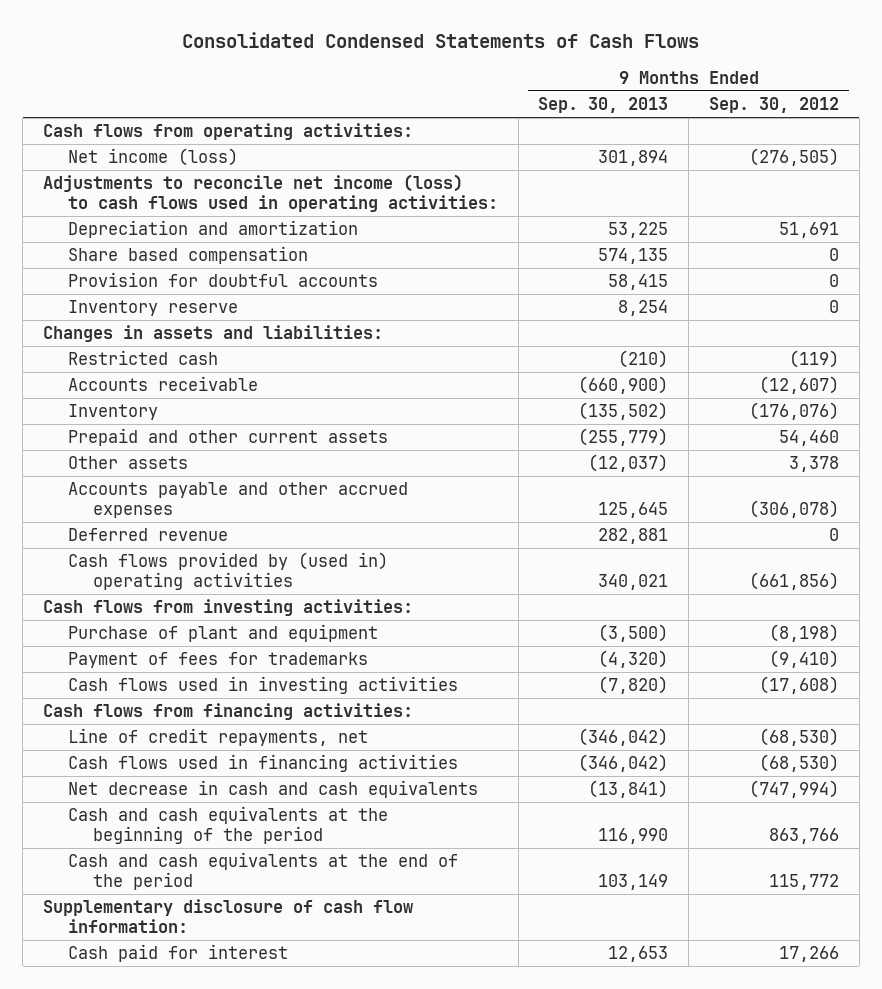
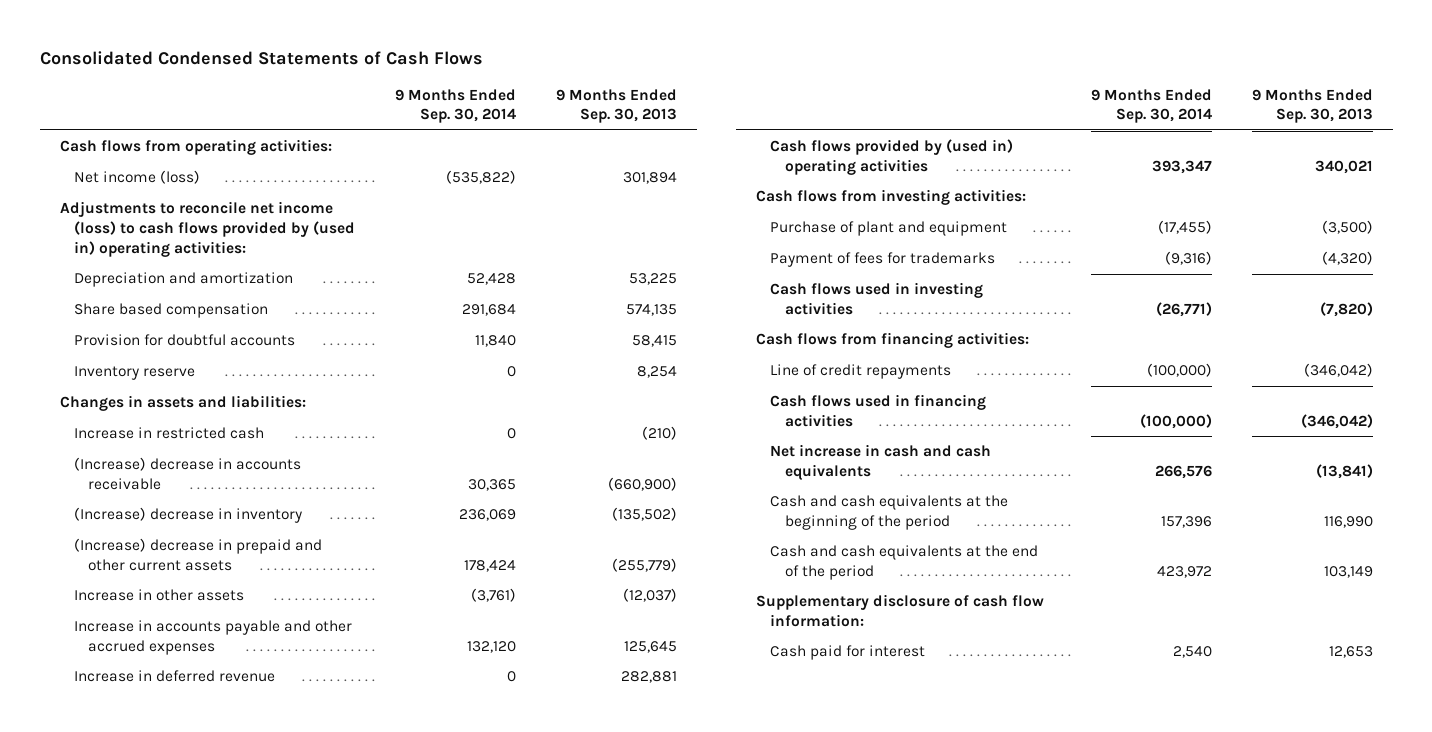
[708,97,839,114] Sep. 30, 2012 -> none
none -> [394,88,516,124] 9 Months Ended Sep. 30, 2014
[43,174,498,212] Adjustments to reconcile net income (loss) to cash flows used in operating activities: -> [59,201,355,257] Adjustments to reconcile net income (loss) to cash flows provided by (used in) operating activities:
[67,350,218,366] Restricted cash -> [73,427,264,440] Increase in restricted cash
[67,376,258,392] Accounts receivable -> [73,457,301,490] (Increase) decrease in accounts receivable
[67,404,158,421] Inventory -> [73,507,302,524] (Increase) decrease in inventory
[67,428,388,447] Prepaid and other current assets -> [73,538,322,571] (Increase) decrease in prepaid and other current assets
[67,456,188,470] Other assets -> [73,589,244,602] Increase in other assets
[67,482,408,518] Accounts payable and other accrued expenses -> [73,620,352,655] Increase in accounts payable and other accrued expenses
[67,528,228,542] Deferred revenue -> [73,670,275,683] Increase in deferred revenue
[67,728,368,747] Line of credit repayments, net -> [770,364,952,380] Line of credit repayments
[67,780,478,799] Net decrease in cash and cash equivalents -> [770,444,992,480] Net increase in cash and cash equivalents

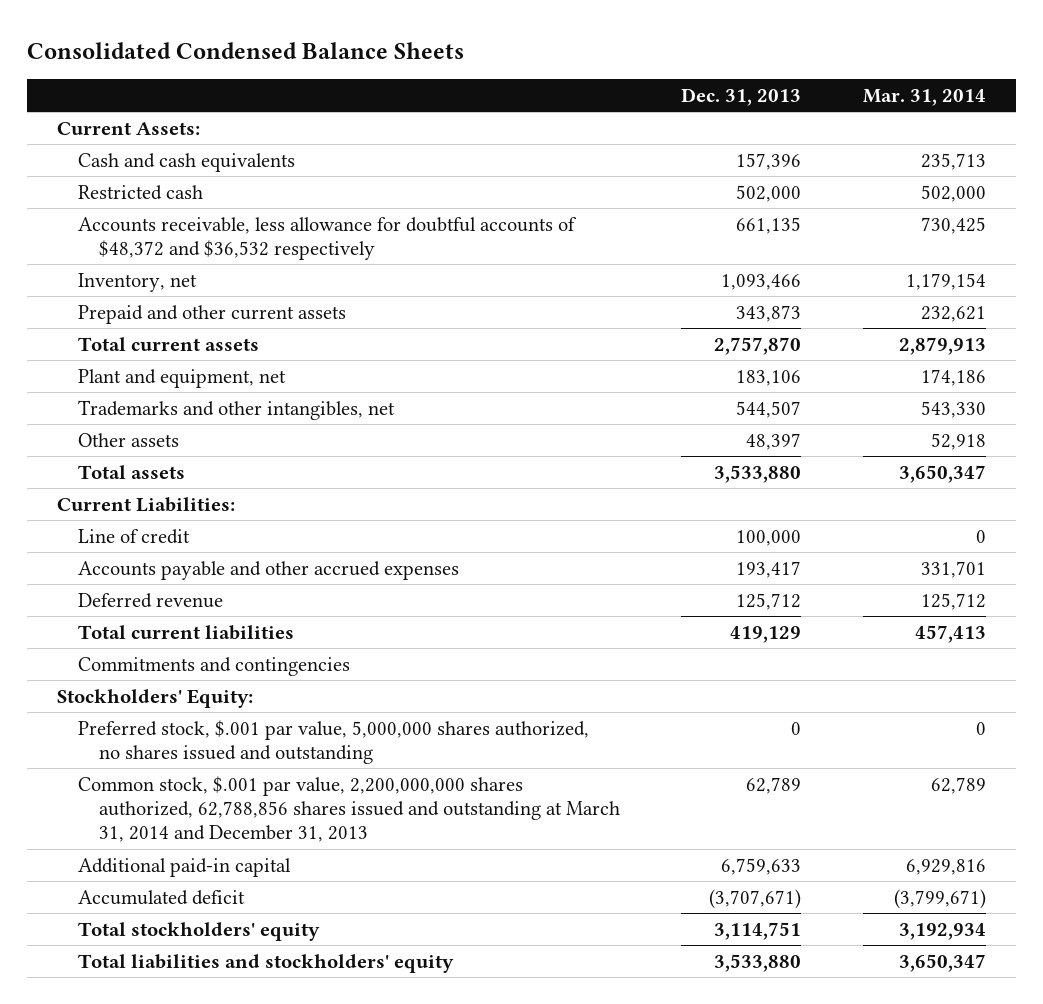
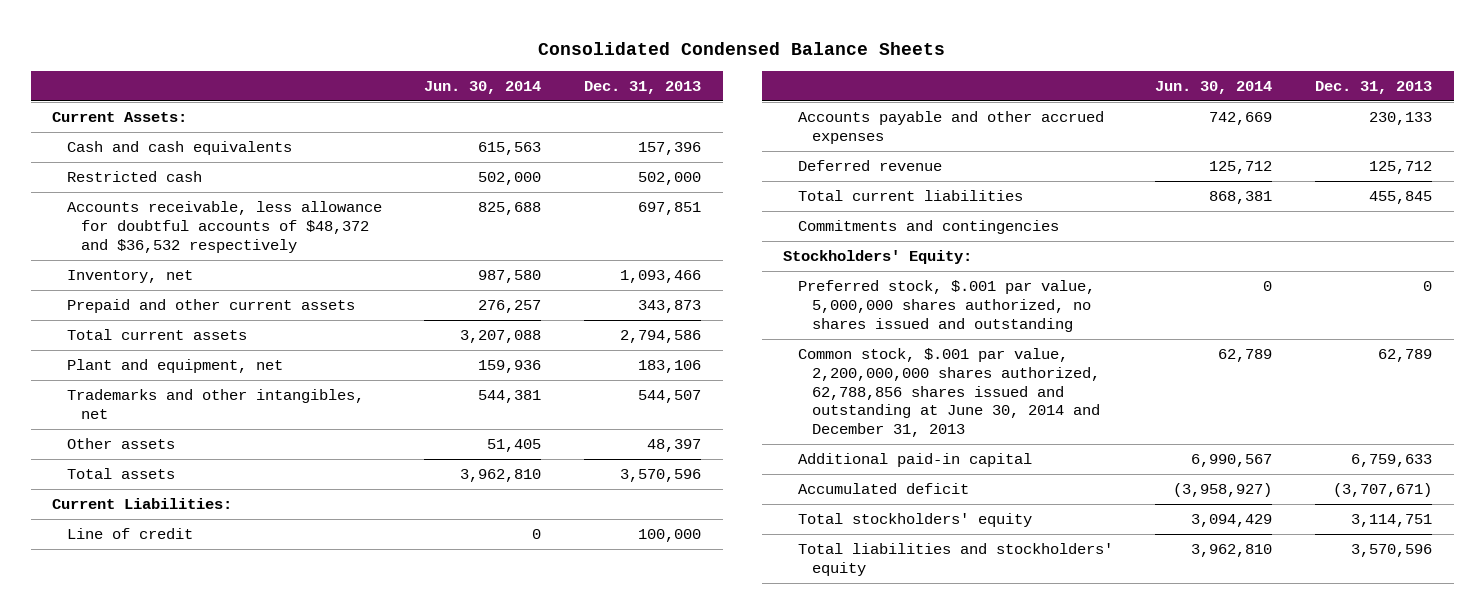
[862,89,986,107] Mar. 31, 2014 -> none
none -> [424,80,542,94] Jun. 30, 2014
[736,216,802,234] 661,135 -> [638,202,702,216] 697,851
[714,336,802,355] 2,757,870 -> [620,330,702,344] 2,794,586
[714,464,802,483] 3,533,880 -> [620,469,702,483] 3,570,596
[736,560,802,578] 193,417 -> [1369,112,1433,126] 230,133
[730,625,802,643] 419,129 -> [1369,191,1433,205] 455,845
[78,775,621,843] Common stock, $.001 par value, 2,200,000,000 shares authorized, 62,788,856 shares issued and outstanding at March 31, 2014 and December 31, 2013 -> [797,348,1101,437] Common stock, $.001 par value, 2,200,000,000 shares authorized, 62,788,856 shares issued and outstanding at June 30, 2014 and December 31, 2013
[714,953,802,972] 3,533,880 -> [1351,544,1433,558] 3,570,596

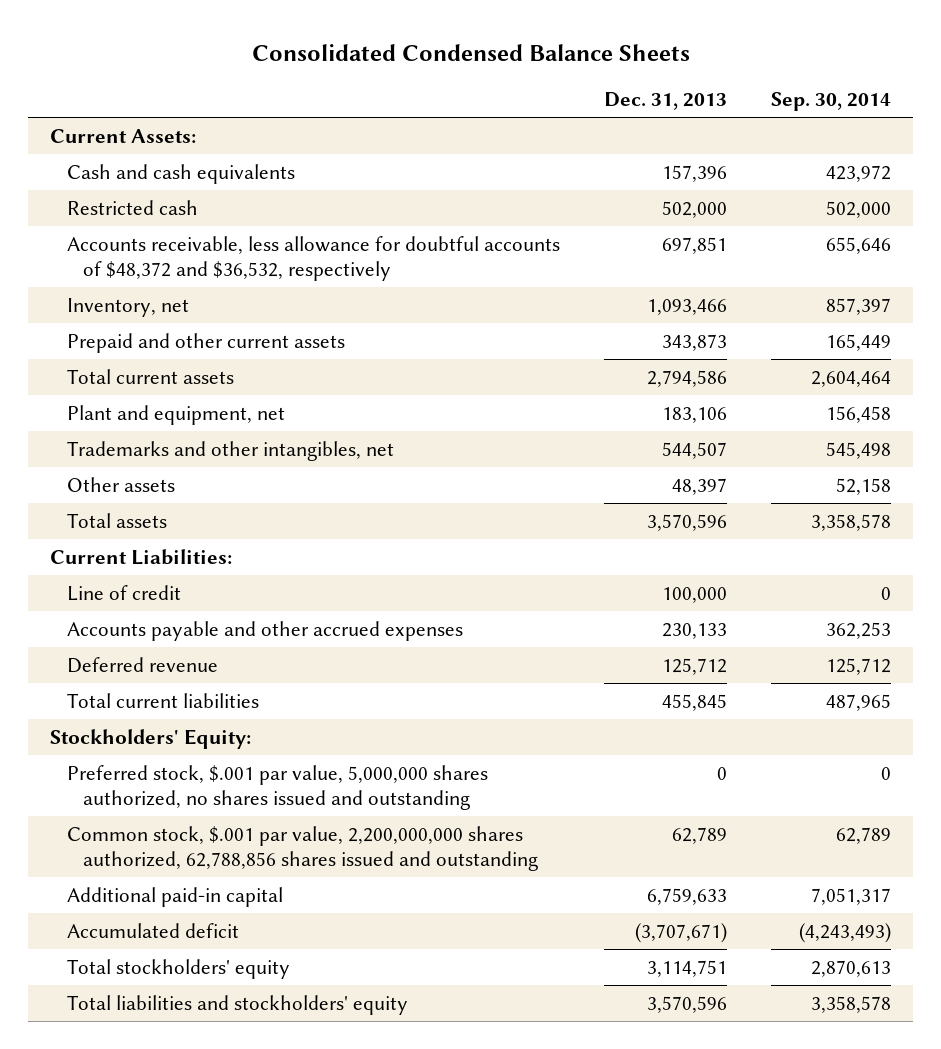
[424,80,542,94] Jun. 30, 2014 -> none
none -> [770,92,891,112] Sep. 30, 2014
[66,201,382,253] Accounts receivable, less allowance for doubtful accounts of $48,372 and $36,532 respectively -> [66,235,560,281] Accounts receivable, less allowance for doubtful accounts of $48,372 and $36,532, respectively
[797,220,1059,235] Commitments and contingencies -> none
[797,348,1101,437] Common stock, $.001 par value, 2,200,000,000 shares authorized, 62,788,856 shares issued and outstanding at June 30, 2014 and December 31, 2013 -> [66,825,539,871] Common stock, $.001 par value, 2,200,000,000 shares authorized, 62,788,856 shares issued and outstanding

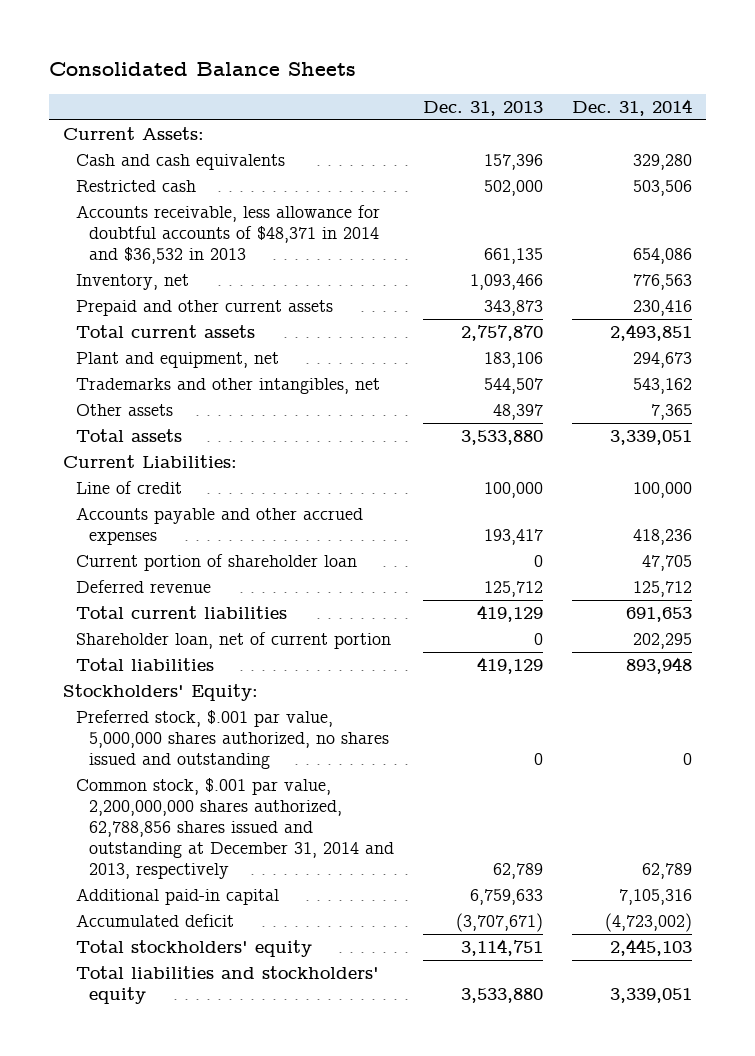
[251,43,690,61] Consolidated Condensed Balance Sheets -> [48,62,356,77] Consolidated Balance Sheets
[770,92,891,112] Sep. 30, 2014 -> none
none -> [571,98,692,116] Dec. 31, 2014
[66,235,560,281] Accounts receivable, less allowance for doubtful accounts of $48,372 and $36,532, respectively -> [76,204,381,264] Accounts receivable, less allowance for doubtful accounts of $48,371 in 2014 and $36,532 in 2013
[661,236,727,254] 697,851 -> [484,247,544,264] 661,135
[646,369,727,387] 2,794,586 -> [461,324,544,341] 2,757,870
[646,513,727,531] 3,570,596 -> [461,429,544,445] 3,533,880
[661,622,727,639] 230,133 -> [484,528,544,545] 193,417
none -> [76,553,358,571] Current portion of shareholder loan
[661,693,727,711] 455,845 -> [477,604,544,622] 419,129
none -> [76,631,392,649] Shareholder loan, net of current portion
none -> [76,657,215,671] Total liabilities
[66,825,539,871] Common stock, $.001 par value, 2,200,000,000 shares authorized, 62,788,856 shares issued and outstanding -> [76,777,395,879] Common stock, $.001 par value, 2,200,000,000 shares authorized, 62,788,856 shares issued and outstanding at December 31, 2014 and 2013, respectively
[646,995,727,1013] 3,570,596 -> [461,987,544,1003] 3,533,880

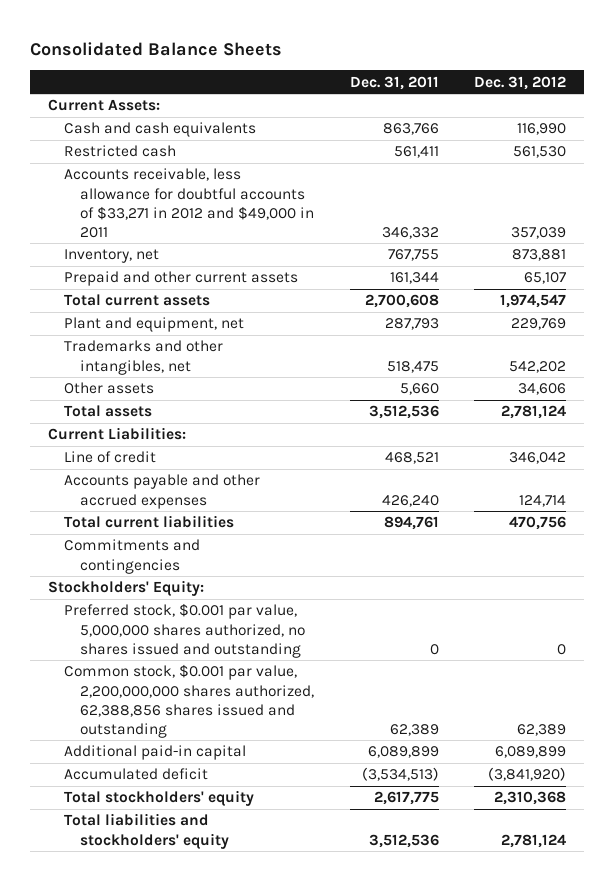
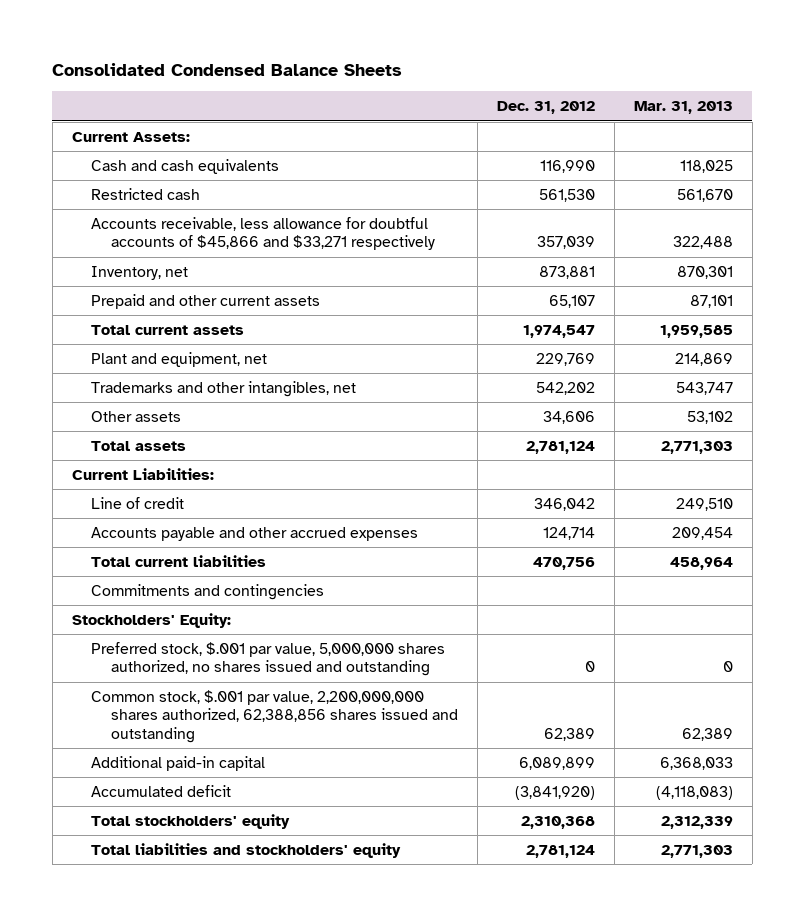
[30,41,283,56] Consolidated Balance Sheets -> [52,62,403,76] Consolidated Condensed Balance Sheets
[349,75,439,90] Dec. 31, 2011 -> none
none -> [633,101,733,115] Mar. 31, 2013
[64,168,315,238] Accounts receivable, less allowance for doubtful accounts of $33,271 in 2012 and $49,000 in 2011 -> [91,216,435,251] Accounts receivable, less allowance for doubtful accounts of $45,866 and $33,271 respectively
[64,603,306,658] Preferred stock, $0.001 par value, 5,000,000 shares authorized, no shares issued and outstanding -> [91,641,446,677] Preferred stock, $.001 par value, 5,000,000 shares authorized, no shares issued and outstanding
[64,664,315,738] Common stock, $0.001 par value, 2,200,000,000 shares authorized, 62,388,856 shares issued and outstanding -> [91,689,458,743] Common stock, $.001 par value, 2,200,000,000 shares authorized, 62,388,856 shares issued and outstanding

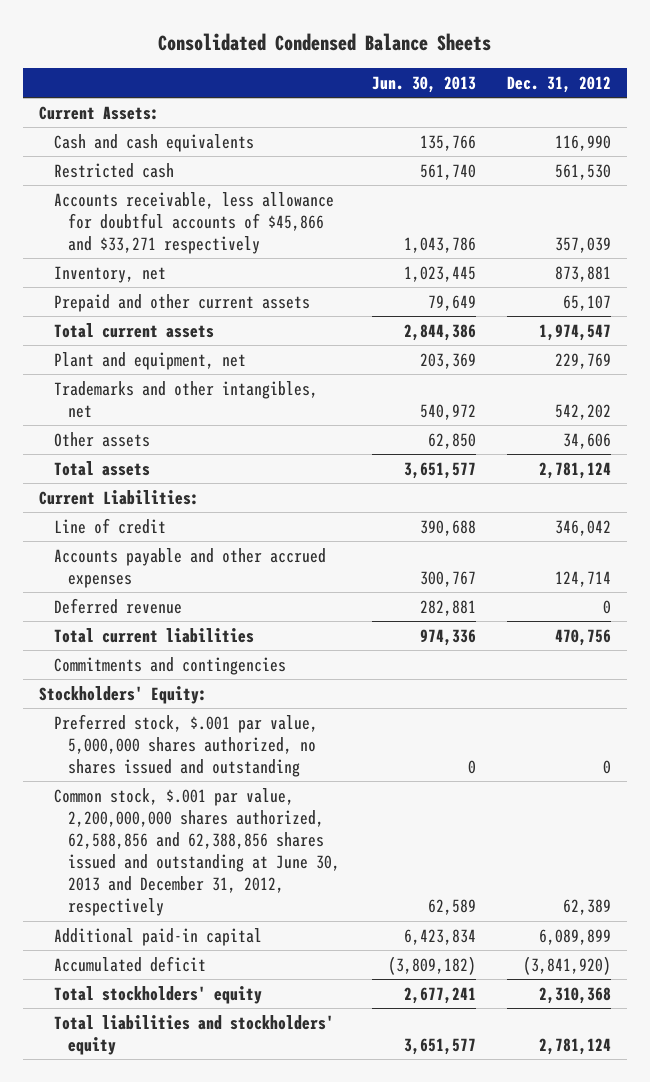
[633,101,733,115] Mar. 31, 2013 -> none
none -> [371,75,476,93] Jun. 30, 2013
none -> [53,597,182,614] Deferred revenue
[91,689,458,743] Common stock, $.001 par value, 2,200,000,000 shares authorized, 62,388,856 shares issued and outstanding -> [53,787,341,917] Common stock, $.001 par value, 2,200,000,000 shares authorized, 62,588,856 and 62,388,856 shares issued and outstanding at June 30, 2013 and December 31, 2012, respectively

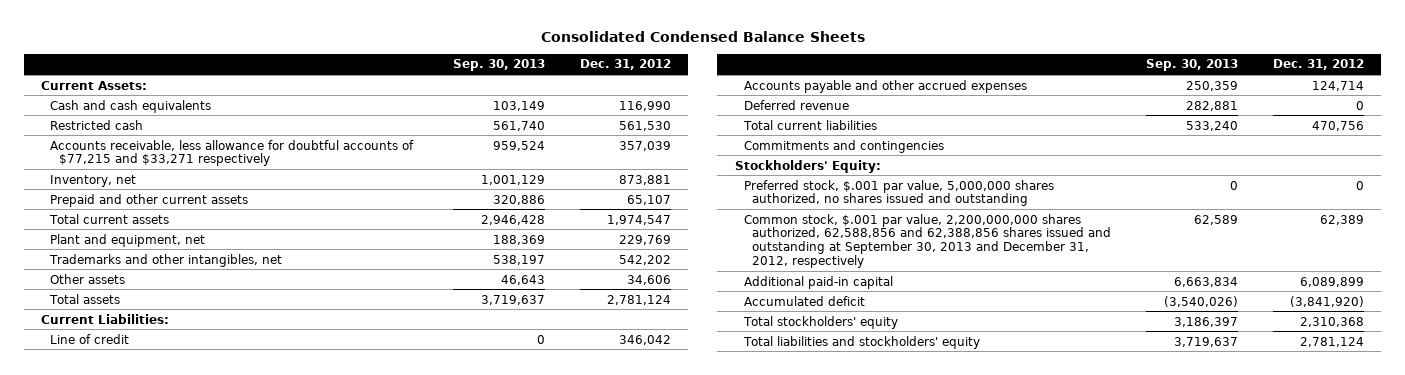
[371,75,476,93] Jun. 30, 2013 -> none
none -> [452,59,545,72] Sep. 30, 2013
[53,191,334,254] Accounts receivable, less allowance for doubtful accounts of $45,866 and $33,271 respectively -> [50,139,415,167] Accounts receivable, less allowance for doubtful accounts of $77,215 and $33,271 respectively
[53,787,341,917] Common stock, $.001 par value, 2,200,000,000 shares authorized, 62,588,856 and 62,388,856 shares issued and outstanding at June 30, 2013 and December 31, 2012, respectively -> [743,213,1112,268] Common stock, $.001 par value, 2,200,000,000 shares authorized, 62,588,856 and 62,388,856 shares issued and outstanding at September 30, 2013 and December 31, 2012, respectively

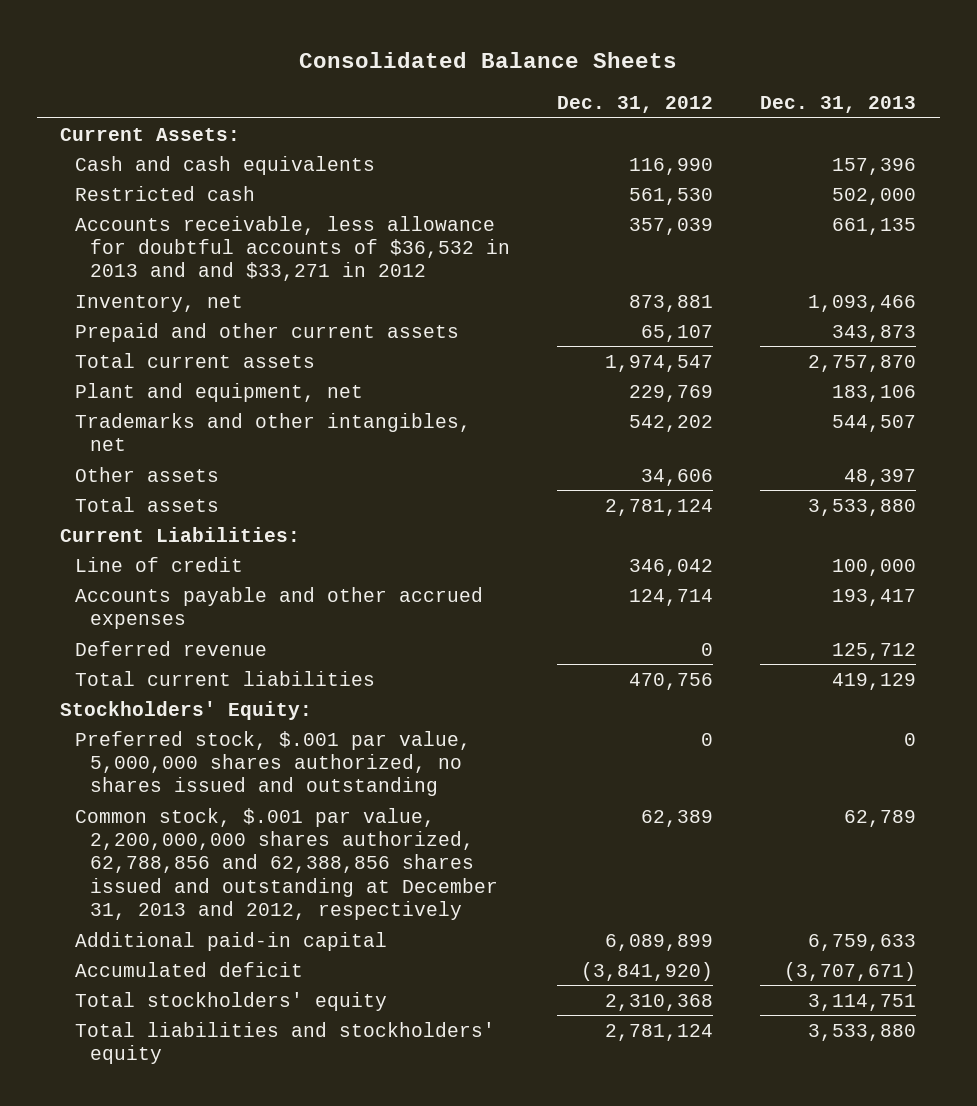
[540,31,865,43] Consolidated Condensed Balance Sheets -> [299,51,678,68] Consolidated Balance Sheets
[452,59,545,72] Sep. 30, 2013 -> none
none -> [760,95,917,113] Dec. 31, 2013
[50,139,415,167] Accounts receivable, less allowance for doubtful accounts of $77,215 and $33,271 respectively -> [75,215,511,282] Accounts receivable, less allowance for doubtful accounts of $36,532 in 2013 and and $33,271 in 2012
[743,139,944,153] Commitments and contingencies -> none
[743,213,1112,268] Common stock, $.001 par value, 2,200,000,000 shares authorized, 62,588,856 and 62,388,856 shares issued and outstanding at September 30, 2013 and December 31, 2012, respectively -> [75,807,499,921] Common stock, $.001 par value, 2,200,000,000 shares authorized, 62,788,856 and 62,388,856 shares issued and outstanding at December 31, 2013 and 2012, respectively

